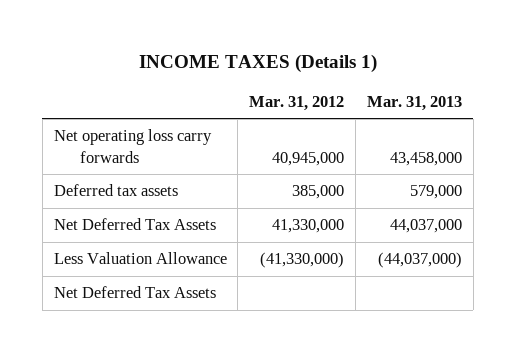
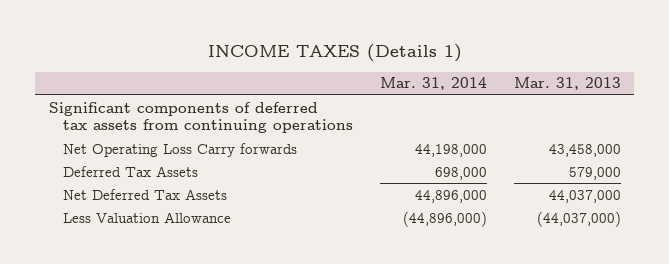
[249,95,345,111] Mar. 31, 2012 -> none
none -> [379,77,487,91] Mar. 31, 2014
none -> [48,101,353,134] Significant components of deferred tax assets from continuing operations
[53,129,212,163] Net operating loss carry forwards -> [62,142,297,157] Net Operating Loss Carry forwards
[53,184,178,197] Deferred tax assets -> [62,165,198,177] Deferred Tax Assets
[53,286,216,299] Net Deferred Tax Assets -> none

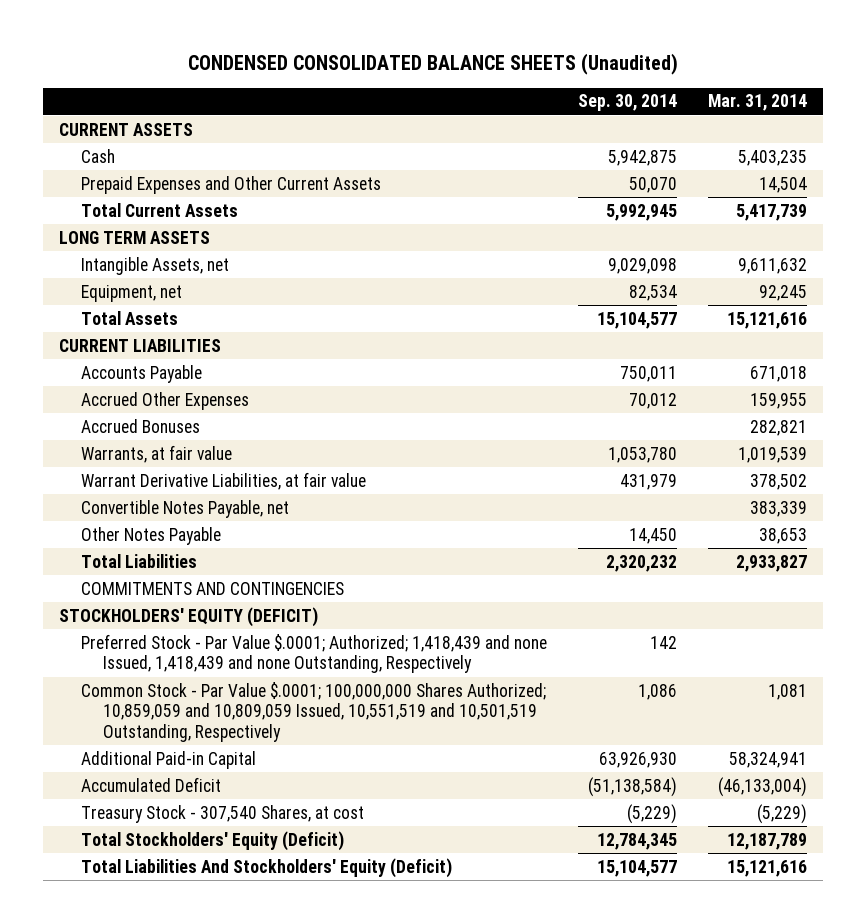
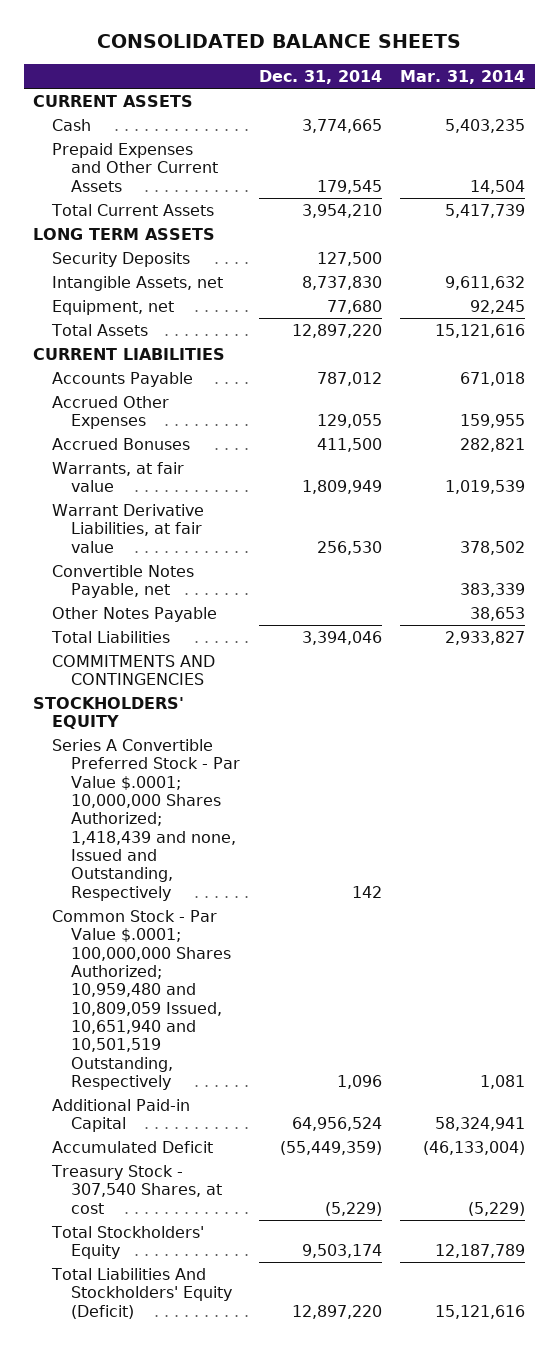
[188,53,679,76] CONDENSED CONSOLIDATED BALANCE SHEETS (Unaudited) -> [97,34,462,49] CONSOLIDATED BALANCE SHEETS
[578,94,678,112] Sep. 30, 2014 -> none
none -> [258,70,382,85] Dec. 31, 2014
none -> [51,251,190,267] Security Deposits
[58,606,318,627] STOCKHOLDERS' EQUITY (DEFICIT) -> [33,696,185,730] STOCKHOLDERS' EQUITY
[81,633,548,674] Preferred Stock - Par Value $.0001; Authorized; 1,418,439 and none Issued, 1,418,439 and none Outstanding, Respectively -> [51,738,240,901] Series A Convertible Preferred Stock - Par Value $.0001; 10,000,000 Shares Authorized; 1,418,439 and none, Issued and Outstanding, Respectively
[81,681,547,743] Common Stock - Par Value $.0001; 100,000,000 Shares Authorized; 10,859,059 and 10,809,059 Issued, 10,551,519 and 10,501,519 Outstanding, Respectively -> [51,909,231,1091] Common Stock - Par Value $.0001; 100,000,000 Shares Authorized; 10,959,480 and 10,809,059 Issued, 10,651,940 and 10,501,519 Outstanding, Respectively
[81,830,345,851] Total Stockholders' Equity (Deficit) -> [50,1225,204,1260] Total Stockholders' Equity

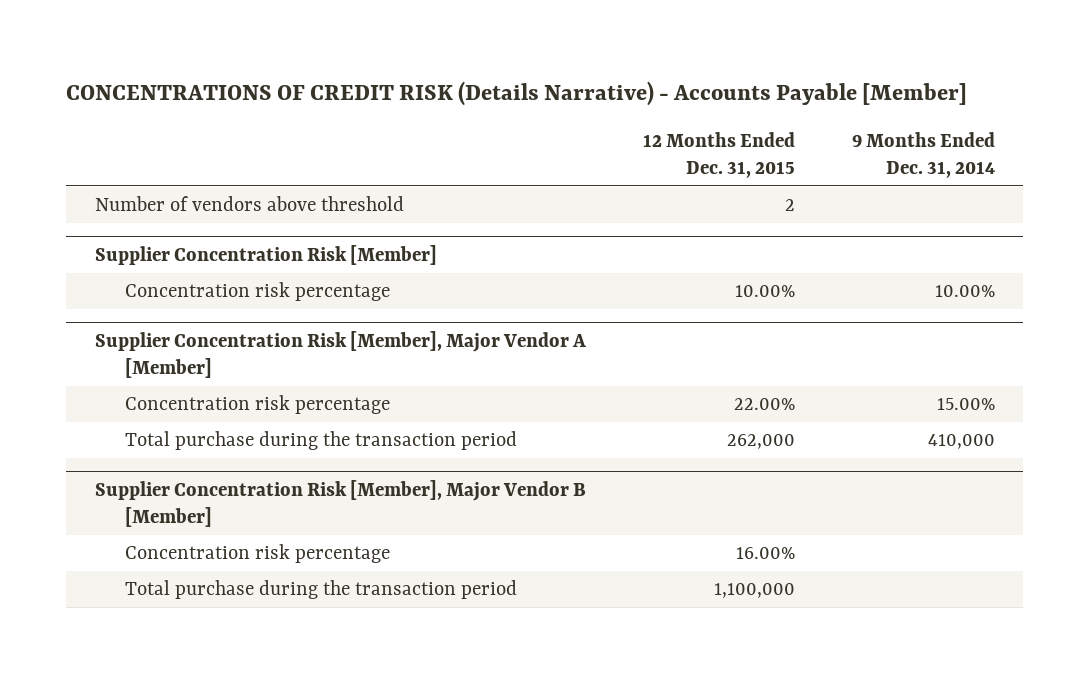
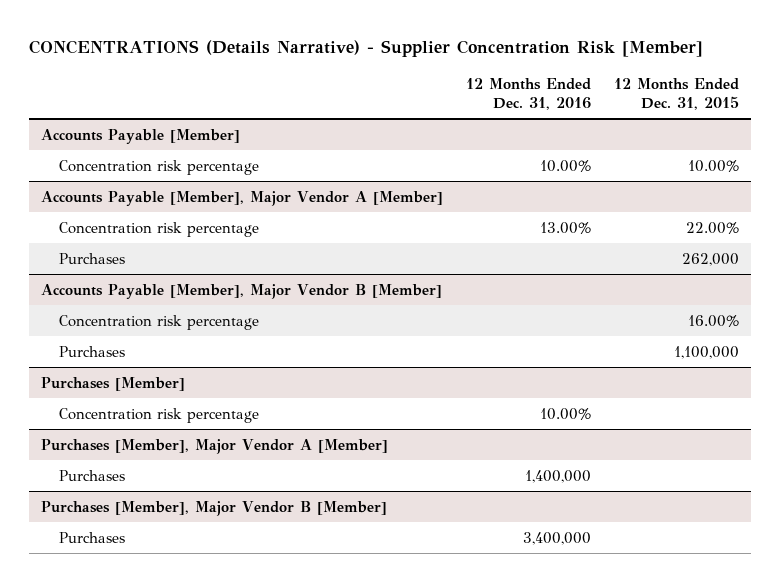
[65,81,967,107] CONCENTRATIONS OF CREDIT RISK (Details Narrative) - Accounts Payable [Member] -> [29,39,704,57] CONCENTRATIONS (Details Narrative) - Supplier Concentration Risk [Member]
[851,131,995,178] 9 Months Ended Dec. 31, 2014 -> none
none -> [466,77,592,111] 12 Months Ended Dec. 31, 2016
[94,196,404,212] Number of vendors above threshold -> none
[94,244,437,265] Supplier Concentration Risk [Member] -> [40,128,240,144] Accounts Payable [Member]
[94,330,586,379] Supplier Concentration Risk [Member], Major Vendor A [Member] -> none
none -> [40,190,443,206] Accounts Payable [Member], Major Vendor A [Member]
[94,479,586,528] Supplier Concentration Risk [Member], Major Vendor B [Member] -> none
[124,431,517,451] Total purchase during the transaction period -> [59,252,126,264] Purchases
none -> [40,283,442,299] Accounts Payable [Member], Major Vendor B [Member]
[124,580,517,600] Total purchase during the transaction period -> none
none -> [59,345,126,357] Purchases
none -> [40,376,185,391] Purchases [Member]
none -> [59,407,260,423] Concentration risk percentage
none -> [40,438,388,454] Purchases [Member], Major Vendor A [Member]
none -> [59,469,126,481] Purchases
none -> [40,500,387,516] Purchases [Member], Major Vendor B [Member]
none -> [59,531,126,543] Purchases

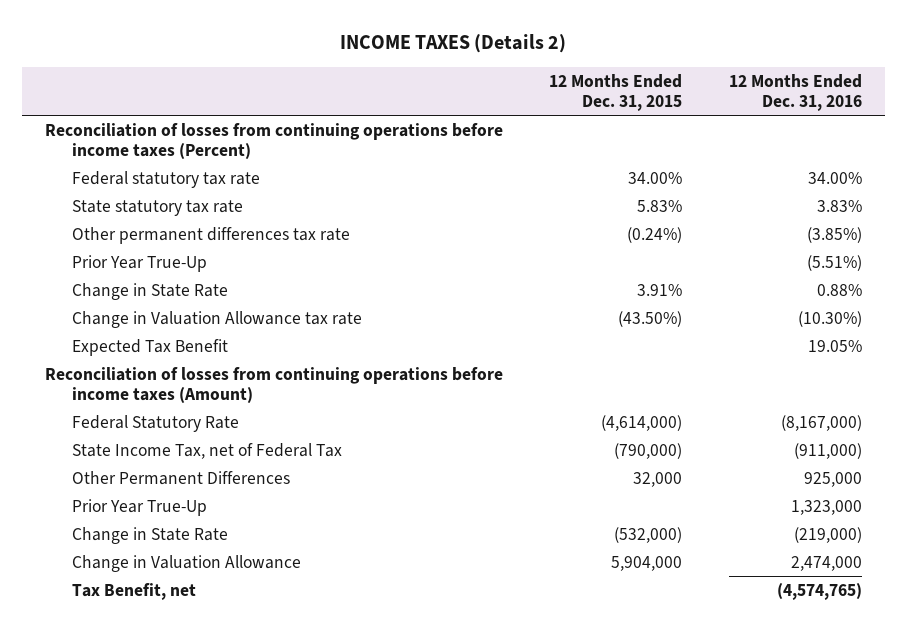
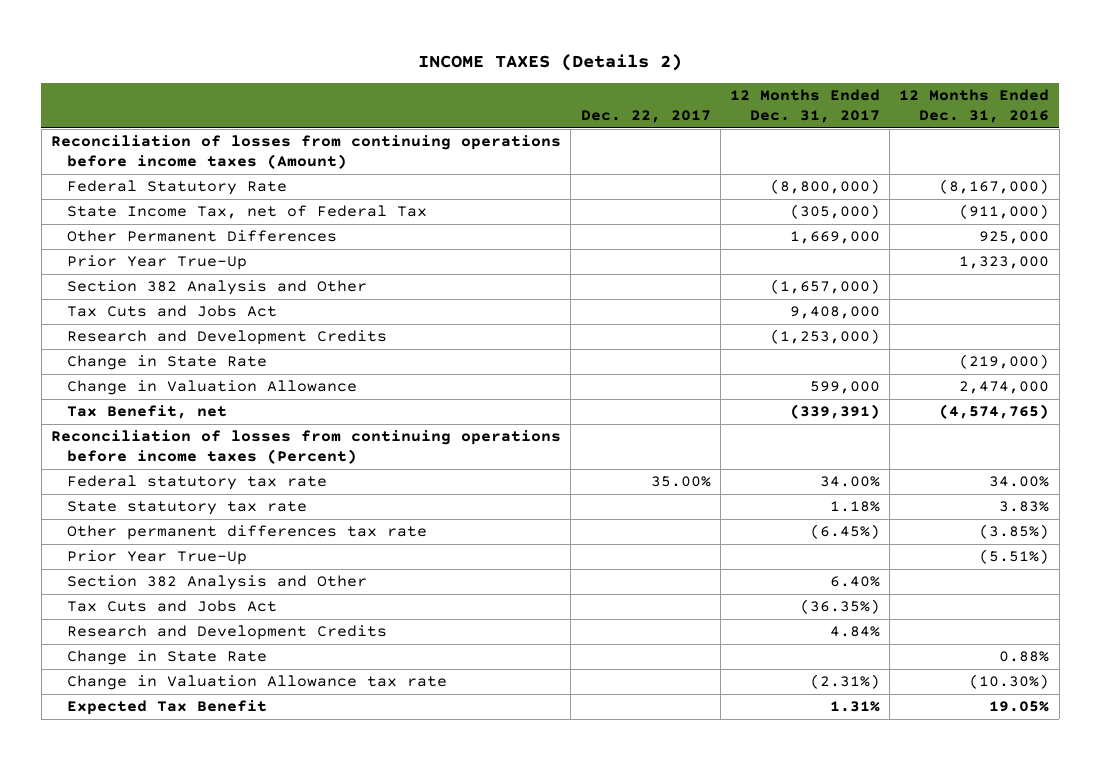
[549,73,683,112] 12 Months Ended Dec. 31, 2015 -> none
none -> [580,110,711,124] Dec. 22, 2017
none -> [729,89,880,124] 12 Months Ended Dec. 31, 2017
none -> [67,280,368,296] Section 382 Analysis and Other
none -> [67,305,278,318] Tax Cuts and Jobs Act
none -> [67,330,388,346] Research and Development Credits
[45,122,504,160] Reconciliation of losses from continuing operations before income taxes (Percent) -> [51,430,562,465] Reconciliation of losses from continuing operations before income taxes (Percent)
[72,170,261,188] Federal statutory tax rate -> [67,475,328,491] Federal statutory tax rate
[72,199,244,216] State statutory tax rate -> [67,501,308,516] State statutory tax rate
[72,226,351,244] Other permanent differences tax rate -> [67,525,428,541] Other permanent differences tax rate
[72,254,208,272] Prior Year True-Up -> [67,550,248,566] Prior Year True-Up
none -> [67,575,368,591] Section 382 Analysis and Other
none -> [67,600,278,613] Tax Cuts and Jobs Act
none -> [67,625,388,641] Research and Development Credits
[72,282,229,300] Change in State Rate -> [67,650,268,666] Change in State Rate
[72,310,363,328] Change in Valuation Allowance tax rate -> [67,675,448,691] Change in Valuation Allowance tax rate
[72,338,229,356] Expected Tax Benefit -> [67,700,268,716] Expected Tax Benefit

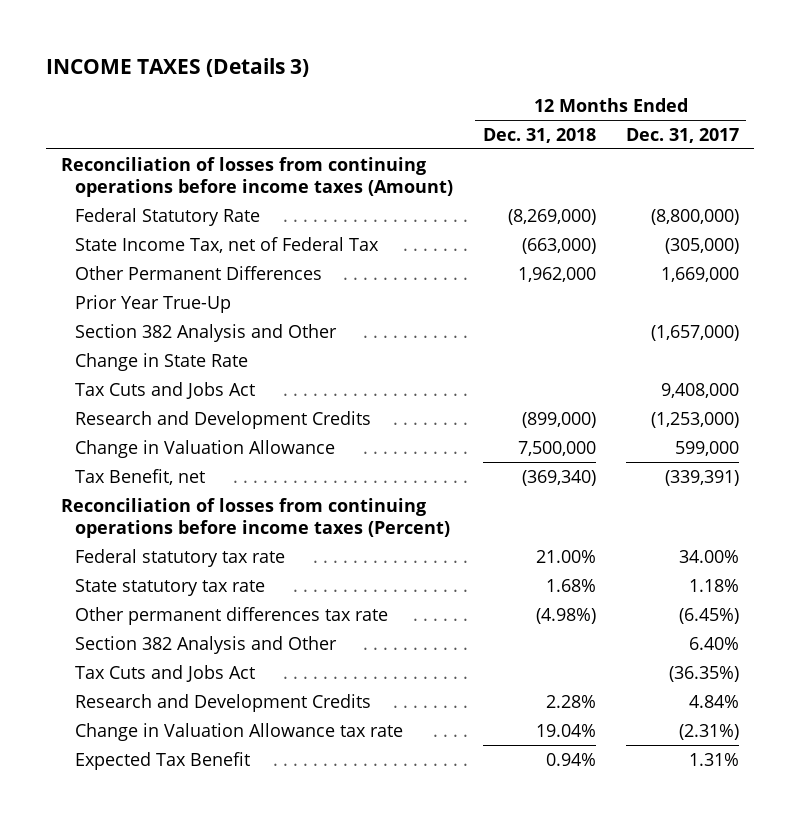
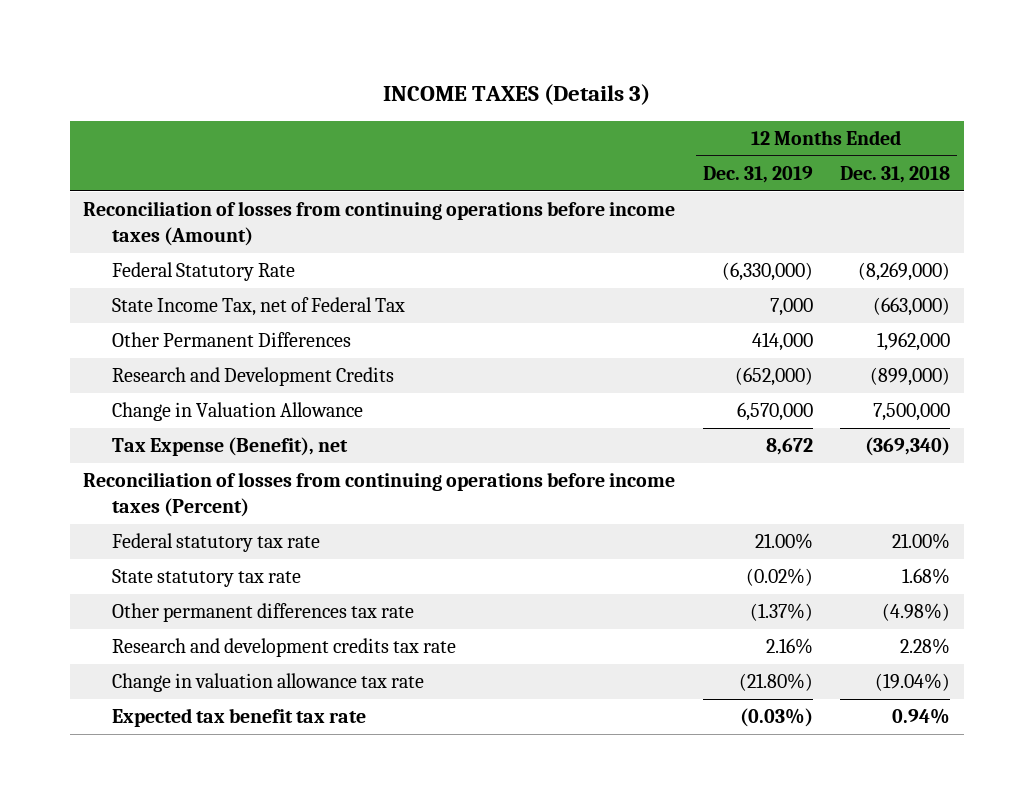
[625,127,739,143] Dec. 31, 2017 -> none
none -> [702,165,813,183] Dec. 31, 2019
[74,294,231,313] Prior Year True-Up -> none
[74,323,337,342] Section 382 Analysis and Other -> none
[74,352,248,371] Change in State Rate -> none
[74,381,255,399] Tax Cuts and Jobs Act -> none
[74,468,205,485] Tax Benefit, net -> [112,437,349,457] Tax Expense (Benefit), net
[74,635,337,654] Section 382 Analysis and Other -> none
[74,664,255,682] Tax Cuts and Jobs Act -> none
[74,693,371,712] Research and Development Credits -> [112,638,457,658] Research and development credits tax rate
[74,722,403,741] Change in Valuation Allowance tax rate -> [112,673,425,693] Change in valuation allowance tax rate
[535,723,596,737] 19.04% -> [874,673,950,692] (19.04%)
[74,751,250,770] Expected Tax Benefit -> [112,708,367,728] Expected tax benefit tax rate

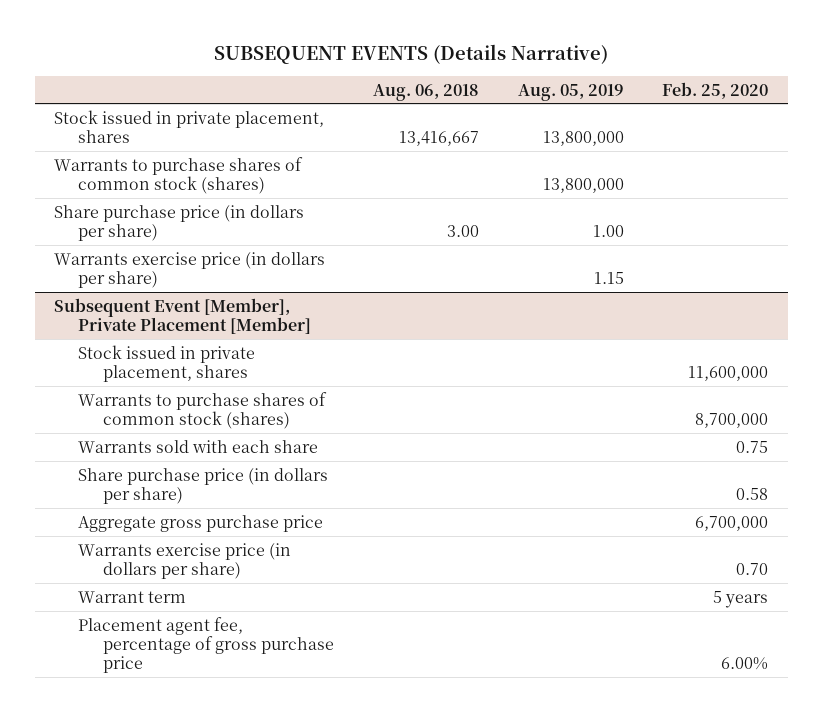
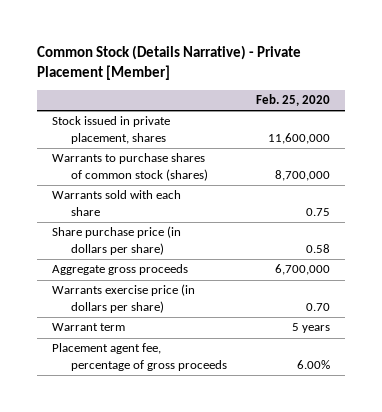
[214,43,609,64] SUBSEQUENT EVENTS (Details Narrative) -> [36,44,301,80] Common Stock (Details Narrative) - Private Placement [Member]
[372,83,479,101] Aug. 06, 2018 -> none
[517,83,624,101] Aug. 05, 2019 -> none
[53,109,324,143] Stock issued in private placement, shares -> none
[53,156,303,194] Warrants to purchase shares of common stock (shares) -> none
[53,204,304,241] Share purchase price (in dollars per share) -> none
[53,251,325,288] Warrants exercise price (in dollars per share) -> none
[53,297,312,334] Subsequent Event [Member], Private Placement [Member] -> none
[78,514,324,532] Aggregate gross purchase price -> [51,264,188,276] Aggregate gross proceeds
[78,616,334,674] Placement agent fee, percentage of gross purchase price -> [51,343,228,371] Placement agent fee, percentage of gross proceeds

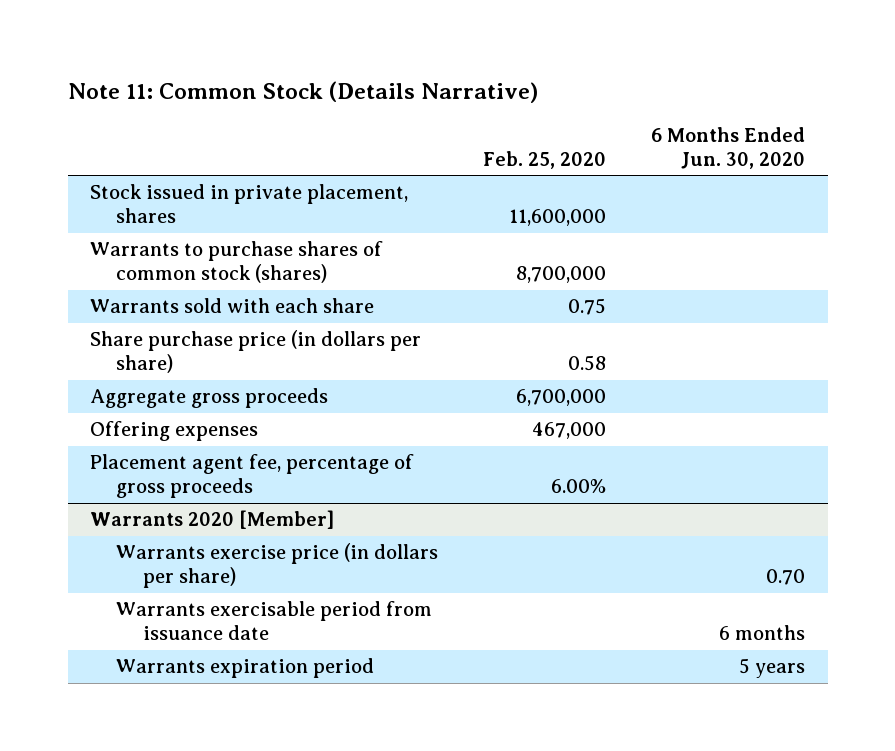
[36,44,301,80] Common Stock (Details Narrative) - Private Placement [Member] -> [67,80,538,103] Note 11: Common Stock (Details Narrative)
none -> [651,127,806,169] 6 Months Ended Jun. 30, 2020
[51,284,195,313] Warrants exercise price (in dollars per share) -> none
[51,323,125,332] Warrant term -> none
none -> [90,421,259,442] Offering expenses
none -> [90,510,335,530] Warrants 2020 [Member]
none -> [116,543,439,589] Warrants exercise price (in dollars per share)
none -> [116,601,433,641] Warrants exercisable period from issuance date
none -> [116,658,375,679] Warrants expiration period

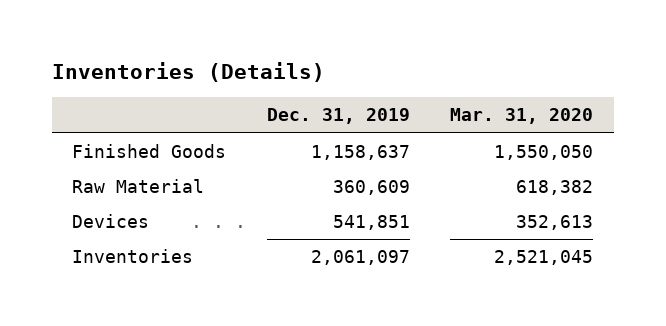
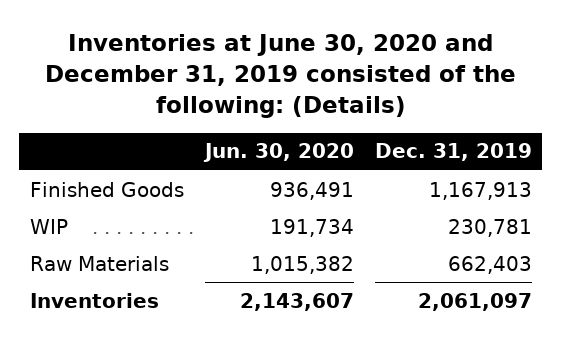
[51,62,325,83] Inventories (Details) -> [44,33,516,118] Inventories at June 30, 2020 and December 31, 2019 consisted of the following: (Details)
[450,108,594,125] Mar. 31, 2020 -> none
none -> [202,143,354,163] Jun. 30, 2020
[72,214,150,229] Devices -> none
[310,145,410,161] 1,158,637 -> [428,181,532,200] 1,167,913
none -> [29,218,68,234] WIP
[72,179,205,194] Raw Material -> [29,255,169,271] Raw Materials
[332,180,410,196] 360,609 -> [447,255,532,274] 662,403

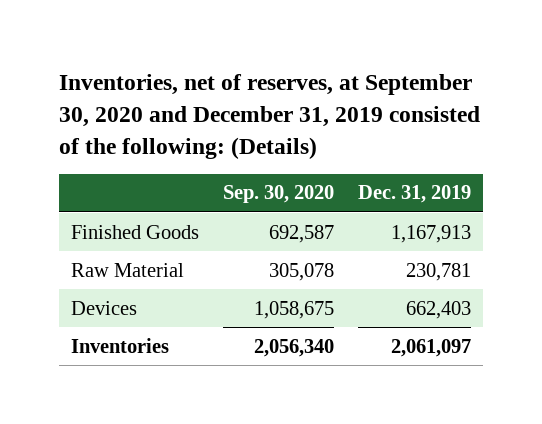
[44,33,516,118] Inventories at June 30, 2020 and December 31, 2019 consisted of the following: (Details) -> [58,74,480,159] Inventories, net of reserves, at September 30, 2020 and December 31, 2019 consisted of the following: (Details)
[202,143,354,163] Jun. 30, 2020 -> none
none -> [223,185,335,204] Sep. 30, 2020
[29,218,68,234] WIP -> [70,262,184,277] Raw Material
[29,255,169,271] Raw Materials -> [70,300,137,315] Devices

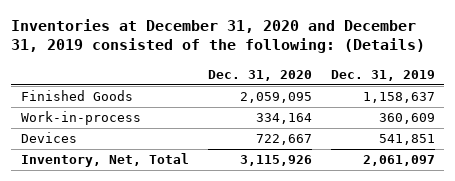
[58,74,480,159] Inventories, net of reserves, at September 30, 2020 and December 31, 2019 consisted of the following: (Details) -> [10,18,425,54] Inventories at December 31, 2020 and December 31, 2019 consisted of the following: (Details)
[223,185,335,204] Sep. 30, 2020 -> none
none -> [207,69,312,81] Dec. 31, 2020
[70,262,184,277] Raw Material -> none
[391,224,472,243] 1,167,913 -> [362,92,435,104] 1,158,637
none -> [20,111,141,126] Work-in-process
[406,300,472,319] 662,403 -> [378,134,435,146] 541,851
[70,337,169,353] Inventories -> [20,153,189,168] Inventory, Net, Total

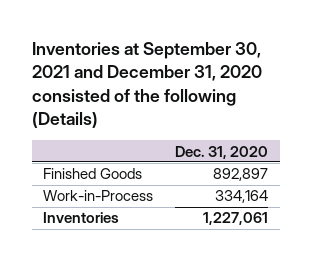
[10,18,425,54] Inventories at December 31, 2020 and December 31, 2019 consisted of the following: (Details) -> [31,42,262,129] Inventories at September 30, 2021 and December 31, 2020 consisted of the following (Details)
[330,69,435,81] Dec. 31, 2019 -> none
[20,132,77,144] Devices -> none
[20,153,189,168] Inventory, Net, Total -> none
[239,92,312,104] 2,059,095 -> [213,168,269,182] 892,897
[20,111,141,126] Work-in-process -> [42,190,153,202] Work-in-Process
none -> [42,212,119,224] Inventories

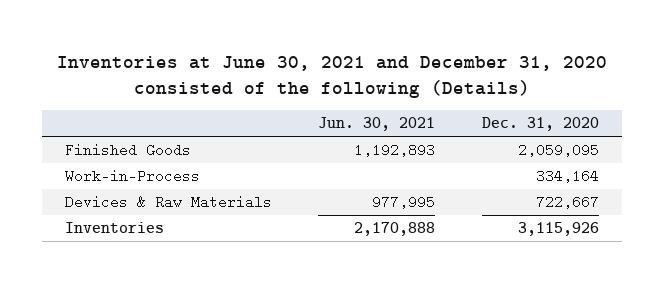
[31,42,262,129] Inventories at September 30, 2021 and December 31, 2020 consisted of the following (Details) -> [56,55,607,98] Inventories at June 30, 2021 and December 31, 2020 consisted of the following (Details)
none -> [318,117,436,132] Jun. 30, 2021
[213,168,269,182] 892,897 -> [517,143,599,158] 2,059,095
none -> [64,195,272,210] Devices & Raw Materials
[203,212,269,226] 1,227,061 -> [517,222,599,237] 3,115,926

